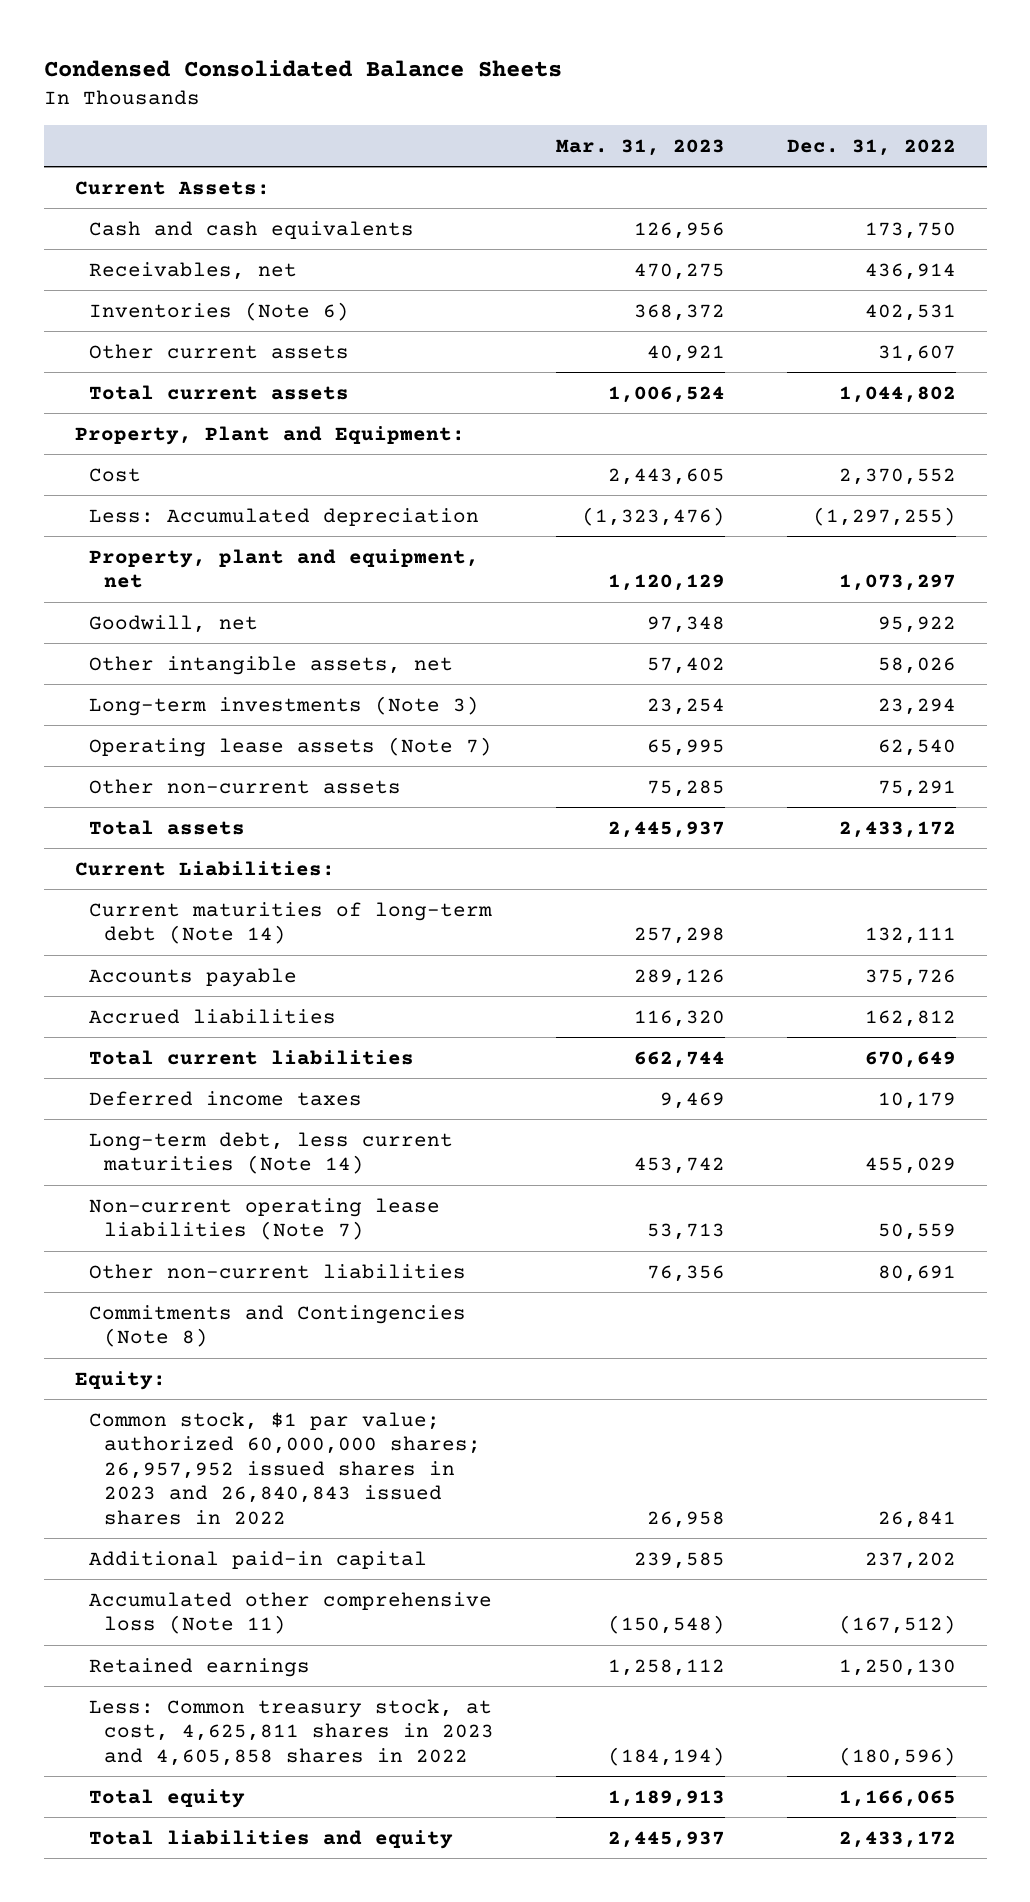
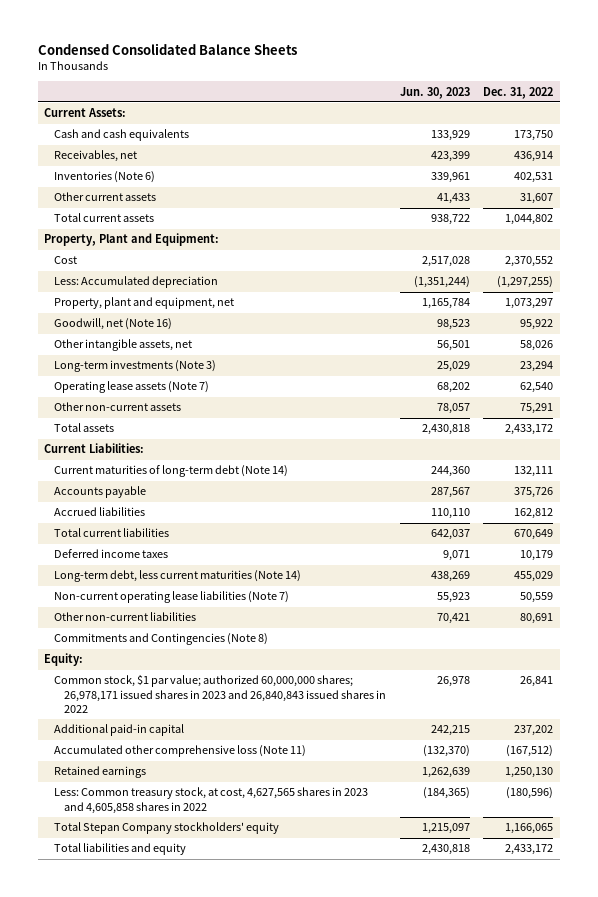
[556,138,726,156] Mar. 31, 2023 -> none
none -> [399,86,470,99] Jun. 30, 2023
[89,614,259,633] Goodwill, net -> [54,318,173,331] Goodwill, net (Note 16)
[89,1411,482,1525] Common stock, $1 par value; authorized 60,000,000 shares; 26,957,952 issued shares in 2023 and 26,840,843 issued shares in 2022 -> [54,674,387,713] Common stock, $1 par value; authorized 60,000,000 shares; 26,978,171 issued shares in 2023 and 26,840,843 issued shares in 2022
[89,1698,495,1766] Less: Common treasury stock, at cost, 4,625,811 shares in 2023 and 4,605,858 shares in 2022 -> [54,787,369,814] Less: Common treasury stock, at cost, 4,627,565 shares in 2023 and 4,605,858 shares in 2022
[89,1788,246,1808] Total equity -> [54,822,280,835] Total Stepan Company stockholders' equity

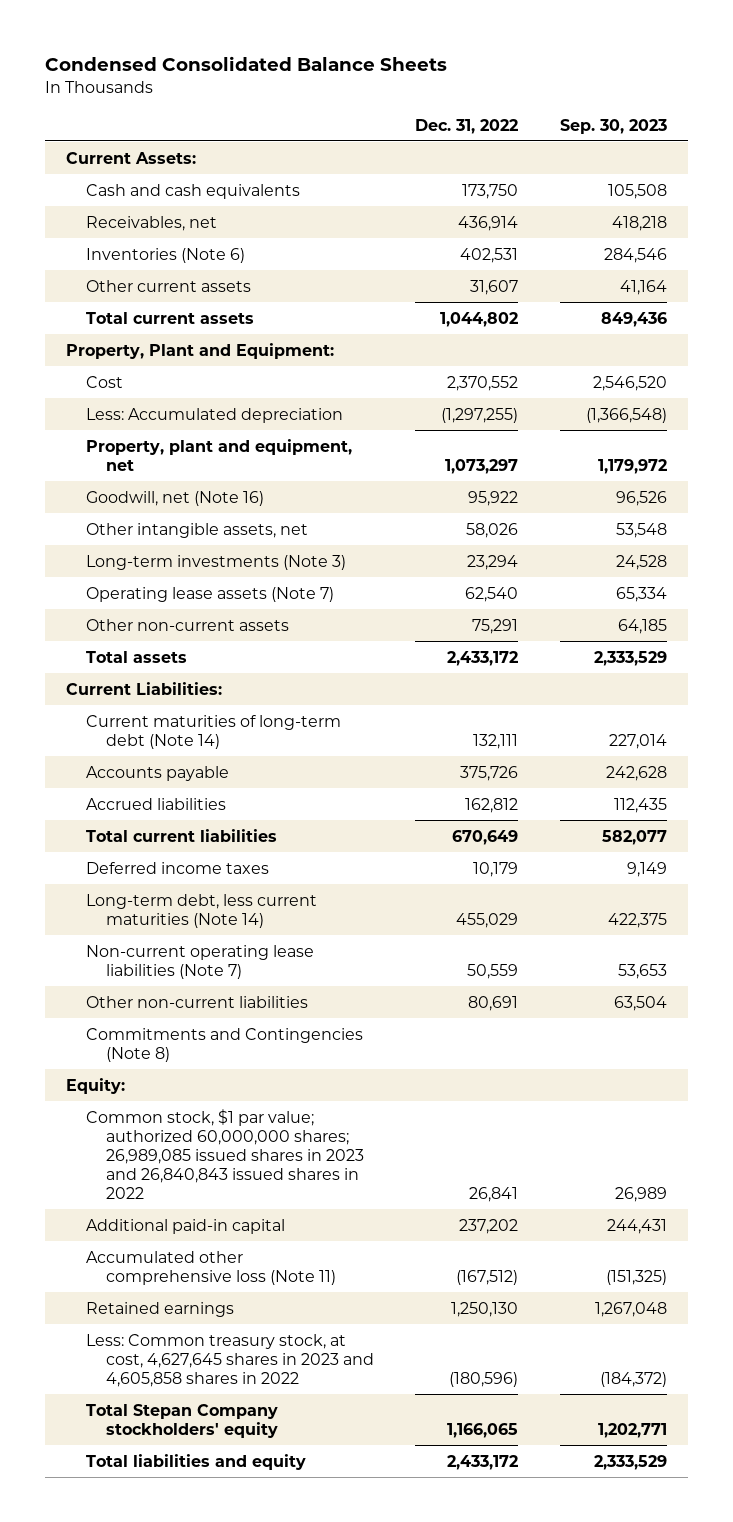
[399,86,470,99] Jun. 30, 2023 -> none
none -> [559,118,667,134] Sep. 30, 2023
[54,674,387,713] Common stock, $1 par value; authorized 60,000,000 shares; 26,978,171 issued shares in 2023 and 26,840,843 issued shares in 2022 -> [85,1108,364,1200] Common stock, $1 par value; authorized 60,000,000 shares; 26,989,085 issued shares in 2023 and 26,840,843 issued shares in 2022
[54,787,369,814] Less: Common treasury stock, at cost, 4,627,565 shares in 2023 and 4,605,858 shares in 2022 -> [85,1333,374,1387] Less: Common treasury stock, at cost, 4,627,645 shares in 2023 and 4,605,858 shares in 2022

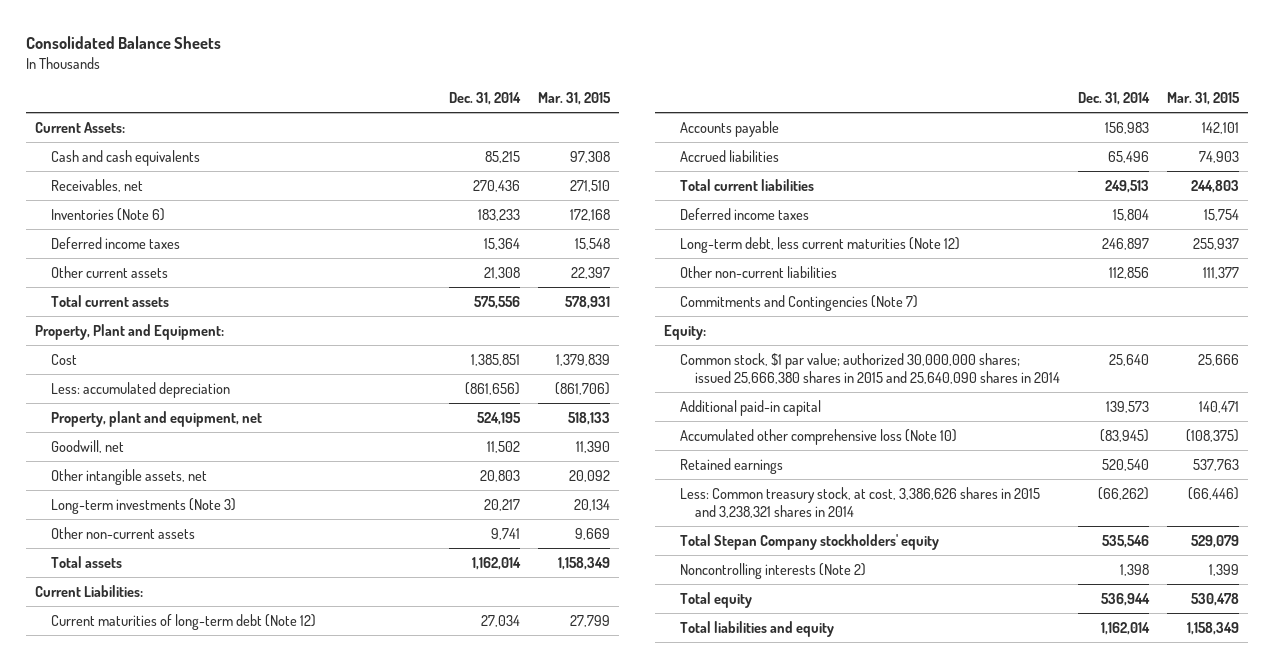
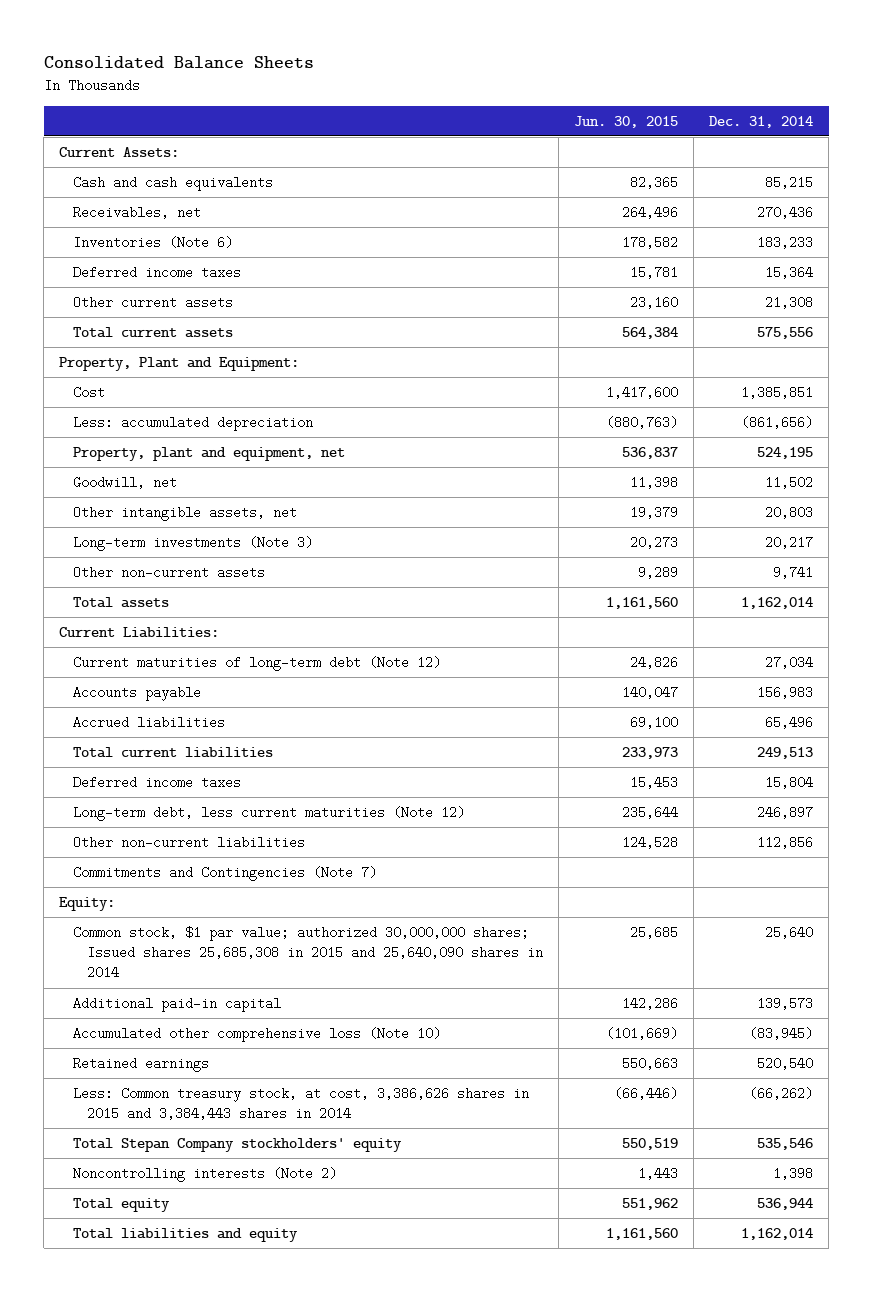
[538,91,612,105] Mar. 31, 2015 -> none
none -> [574,115,679,128] Jun. 30, 2015
[679,352,1061,384] Common stock, $1 par value; authorized 30,000,000 shares; issued 25,666,380 shares in 2015 and 25,640,090 shares in 2014 -> [73,925,543,980] Common stock, $1 par value; authorized 30,000,000 shares; Issued shares 25,685,308 in 2015 and 25,640,090 shares in 2014
[679,486,1040,518] Less: Common treasury stock, at cost, 3,386,626 shares in 2015 and 3,238,321 shares in 2014 -> [73,1086,530,1121] Less: Common treasury stock, at cost, 3,386,626 shares in 2015 and 3,384,443 shares in 2014

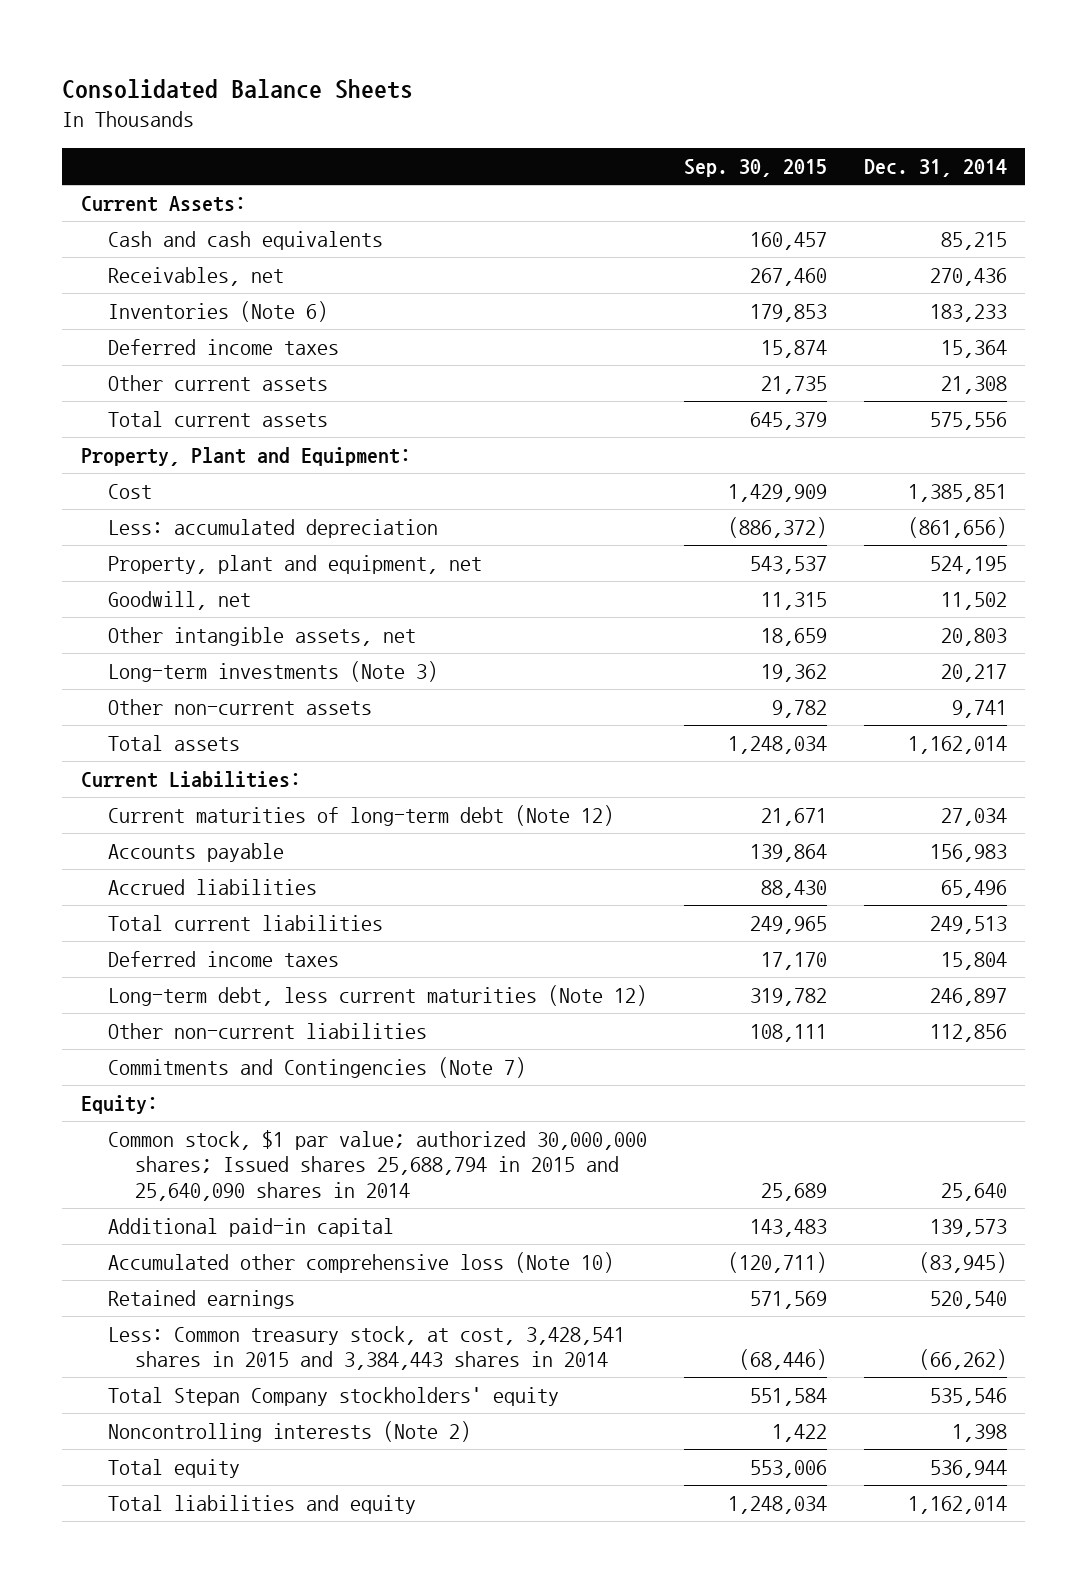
[574,115,679,128] Jun. 30, 2015 -> none
none -> [683,159,827,178] Sep. 30, 2015
[73,925,543,980] Common stock, $1 par value; authorized 30,000,000 shares; Issued shares 25,685,308 in 2015 and 25,640,090 shares in 2014 -> [107,1129,647,1201] Common stock, $1 par value; authorized 30,000,000 shares; Issued shares 25,688,794 in 2015 and 25,640,090 shares in 2014
[73,1086,530,1121] Less: Common treasury stock, at cost, 3,386,626 shares in 2015 and 3,384,443 shares in 2014 -> [107,1325,625,1371] Less: Common treasury stock, at cost, 3,428,541 shares in 2015 and 3,384,443 shares in 2014

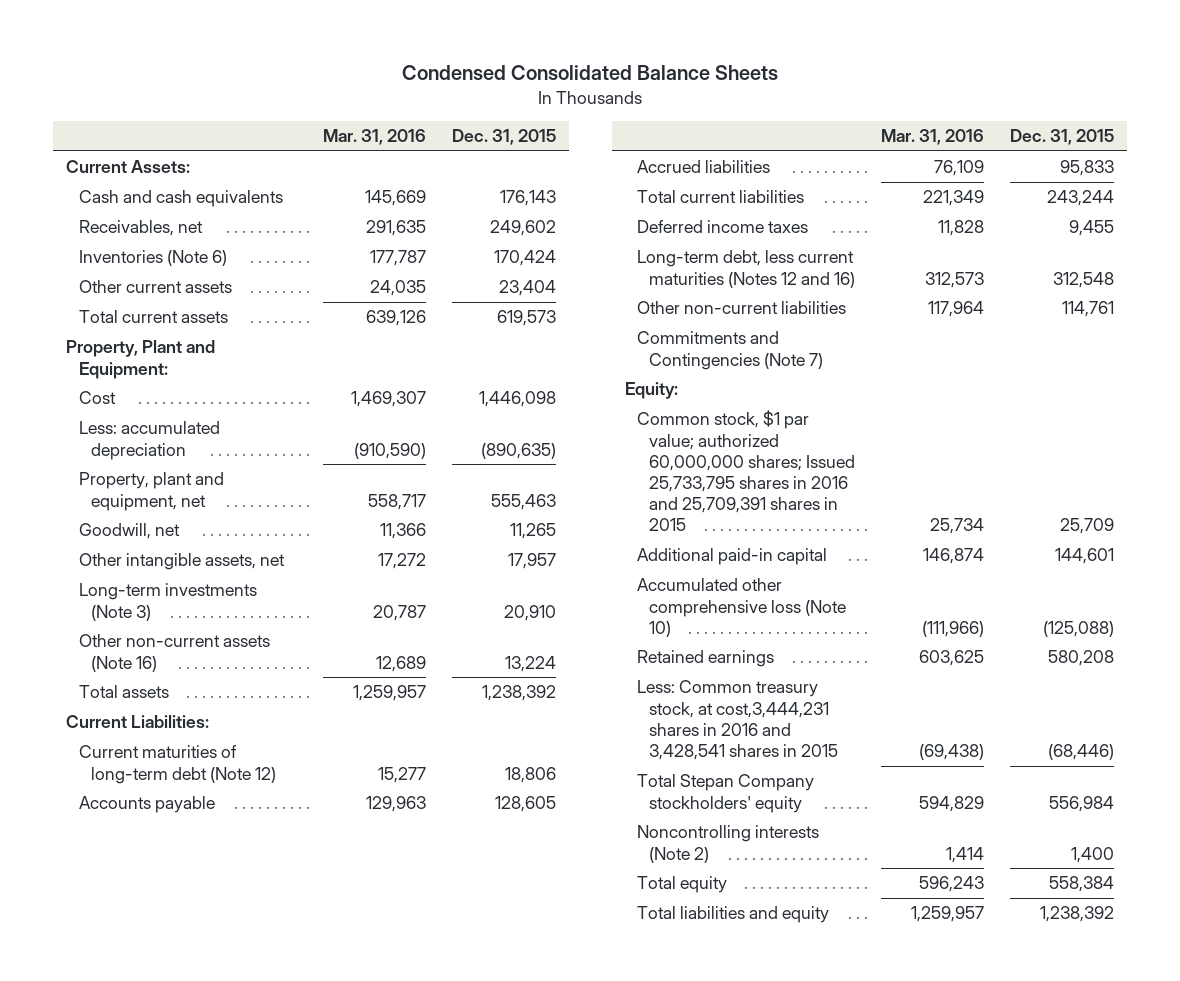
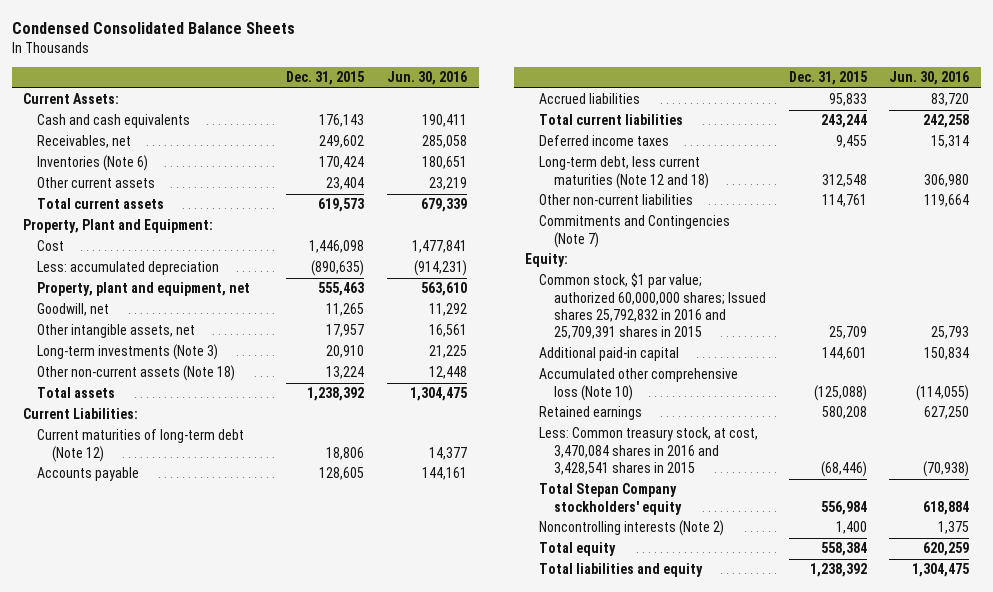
[322,129,426,146] Mar. 31, 2016 -> none
none -> [387,71,468,86] Jun. 30, 2016
[78,634,270,672] Other non-current assets (Note 16) -> [37,365,236,382] Other non-current assets (Note 18)
[636,250,856,288] Long-term debt, less current maturities (Notes 12 and 16) -> [539,156,709,189] Long-term debt, less current maturities (Note 12 and 18)
[636,410,856,532] Common stock, $1 par value; authorized 60,000,000 shares; Issued 25,733,795 shares in 2016 and 25,709,391 shares in 2015 -> [539,273,766,340] Common stock, $1 par value; authorized 60,000,000 shares; Issued shares 25,792,832 in 2016 and 25,709,391 shares in 2015
[636,680,839,760] Less: Common treasury stock, at cost,3,444,231 shares in 2016 and 3,428,541 shares in 2015 -> [539,427,759,476] Less: Common treasury stock, at cost, 3,470,084 shares in 2016 and 3,428,541 shares in 2015

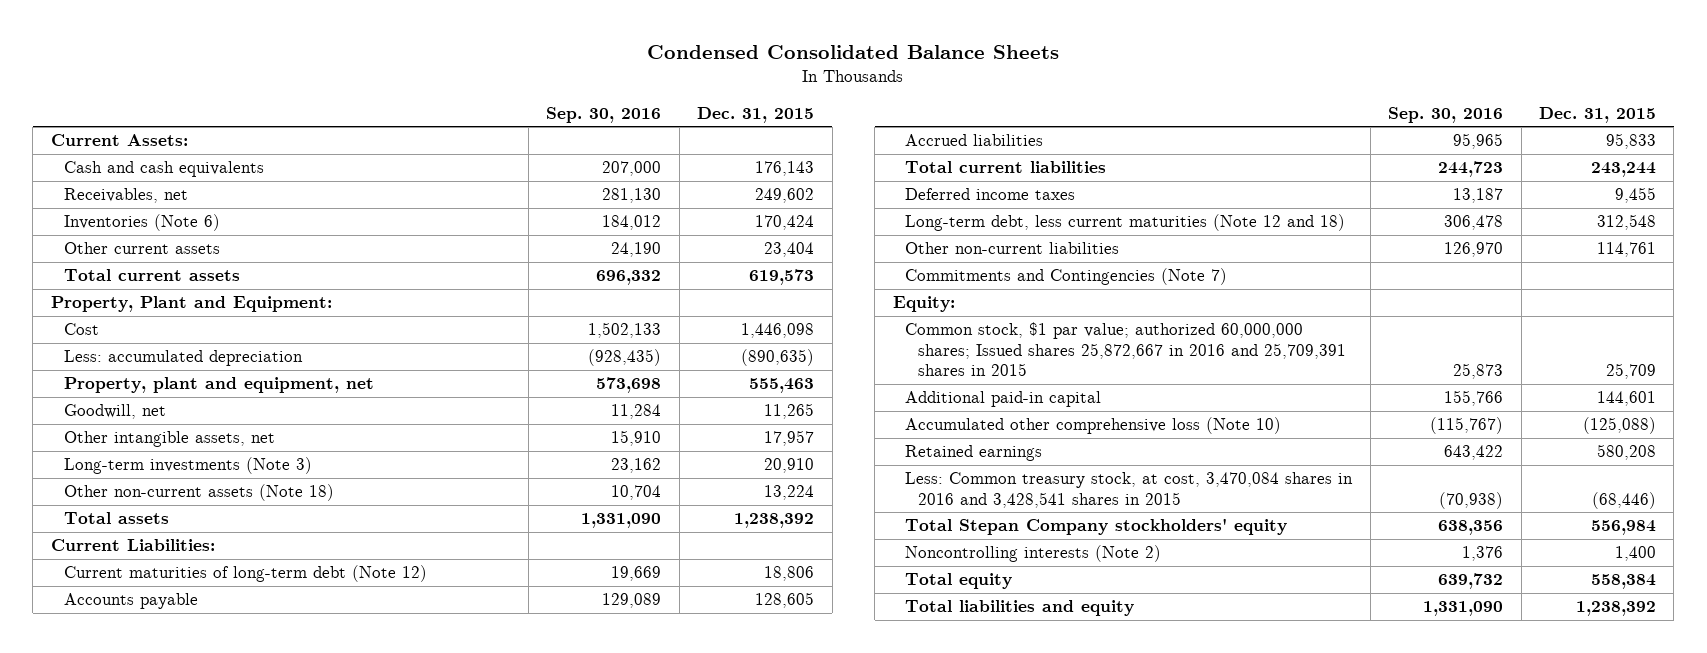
[387,71,468,86] Jun. 30, 2016 -> none
none -> [546,106,662,123] Sep. 30, 2016
[539,273,766,340] Common stock, $1 par value; authorized 60,000,000 shares; Issued shares 25,792,832 in 2016 and 25,709,391 shares in 2015 -> [905,322,1347,376] Common stock, $1 par value; authorized 60,000,000 shares; Issued shares 25,872,667 in 2016 and 25,709,391 shares in 2015

